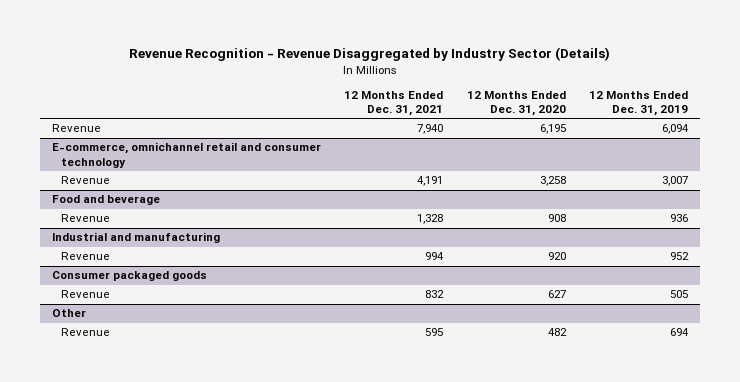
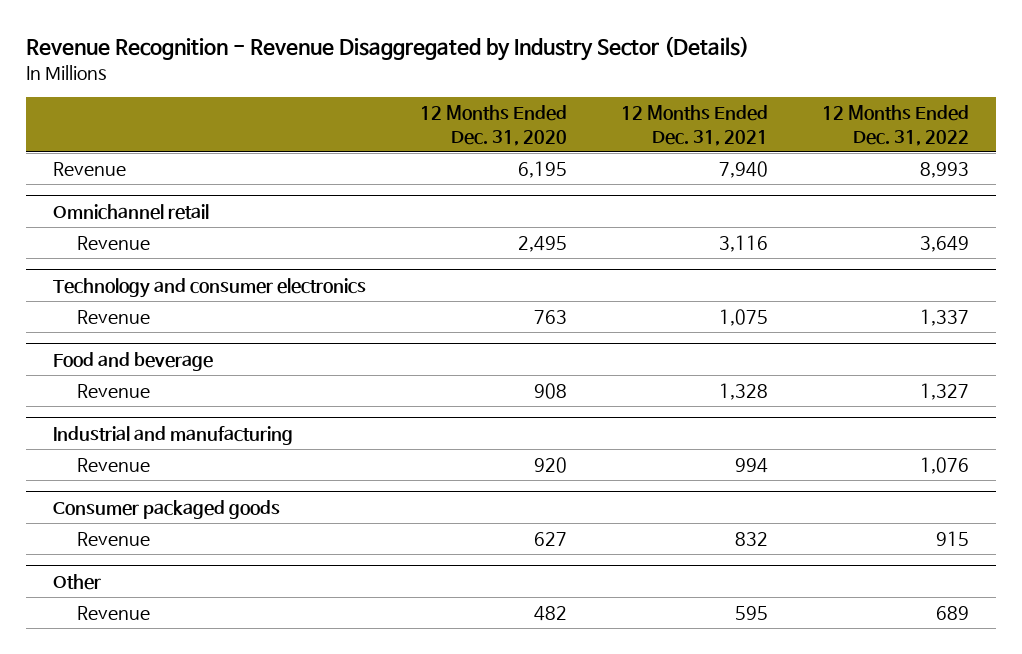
[589,91,689,117] 12 Months Ended Dec. 31, 2019 -> none
none -> [822,105,970,146] 12 Months Ended Dec. 31, 2022
[51,142,321,168] E-commerce, omnichannel retail and consumer technology -> none
none -> [53,203,210,220] Omnichannel retail
[417,176,444,187] 4,191 -> [719,235,769,253] 3,116
[539,176,566,187] 3,258 -> [518,236,568,253] 2,495
none -> [53,277,367,298] Technology and consumer electronics
none -> [77,310,151,325] Revenue

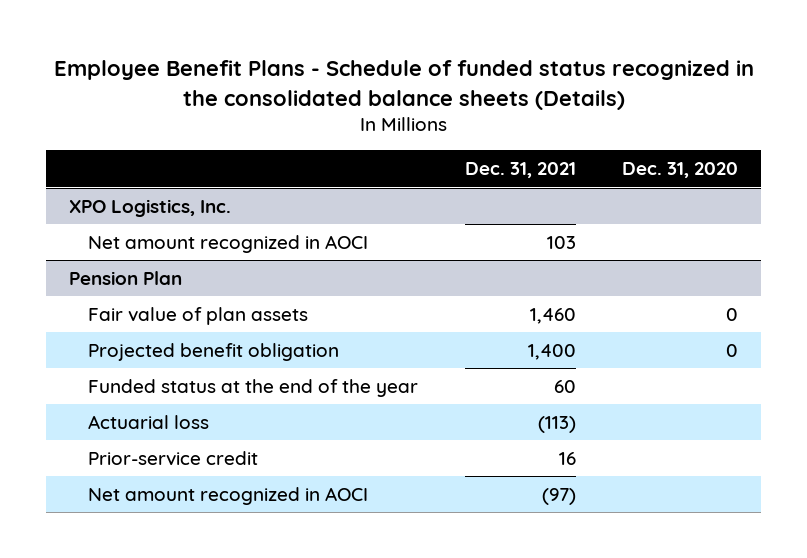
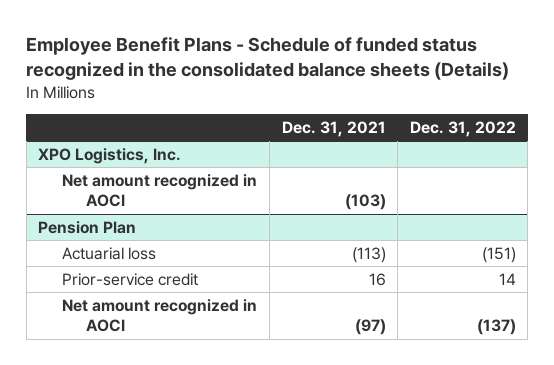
[621,162,738,179] Dec. 31, 2020 -> none
none -> [409,120,516,137] Dec. 31, 2022
[546,235,576,249] 103 -> [344,194,386,211] (103)
[88,306,309,325] Fair value of plan assets -> none
[88,342,340,361] Projected benefit obligation -> none
[88,378,419,397] Funded status at the end of the year -> none

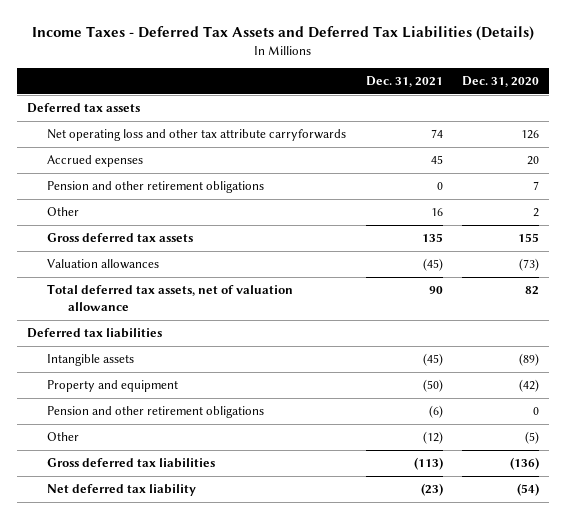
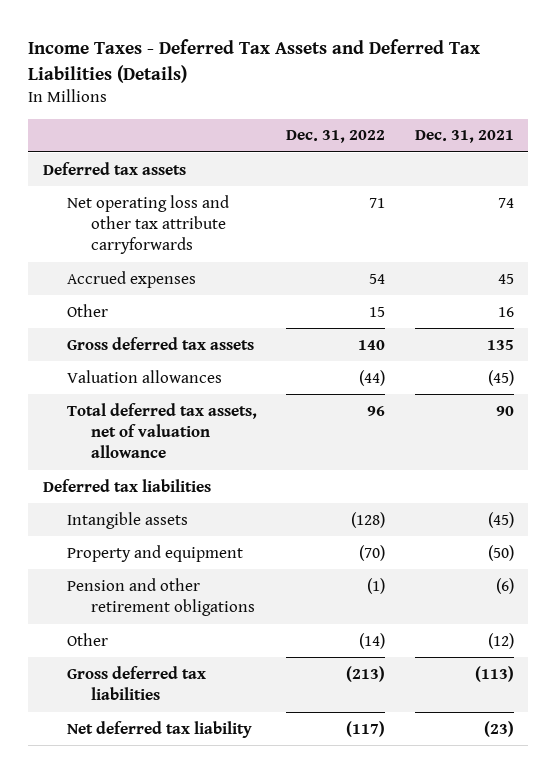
[462,76,540,88] Dec. 31, 2020 -> none
none -> [286,130,386,144] Dec. 31, 2022
[47,181,265,194] Pension and other retirement obligations -> none

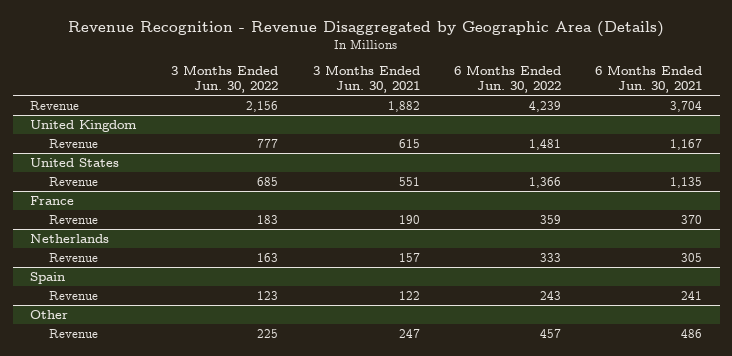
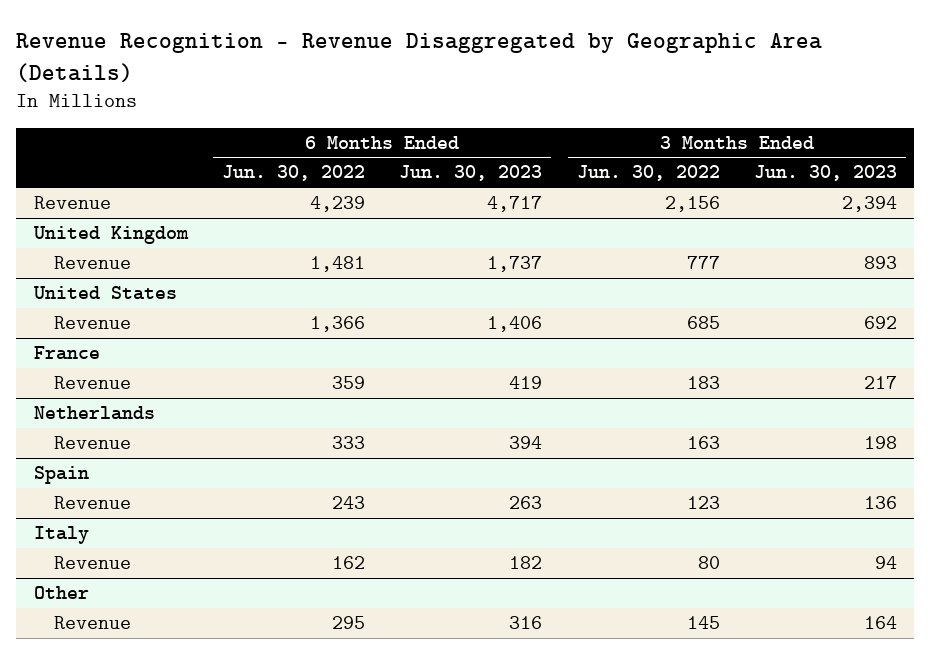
[312,65,420,94] 3 Months Ended Jun. 30, 2021 -> none
[595,65,703,94] 6 Months Ended Jun. 30, 2021 -> none
none -> [399,165,543,182] Jun. 30, 2023
none -> [754,165,898,182] Jun. 30, 2023
none -> [33,526,89,545] Italy
none -> [54,556,132,570] Revenue
[257,328,279,338] 225 -> [686,616,720,630] 145
[540,328,562,338] 457 -> [332,616,366,630] 295

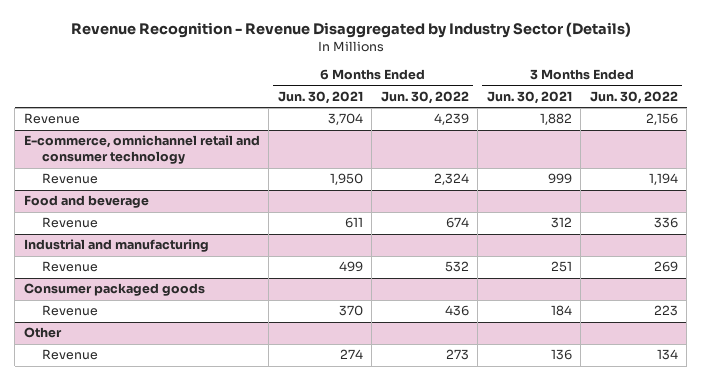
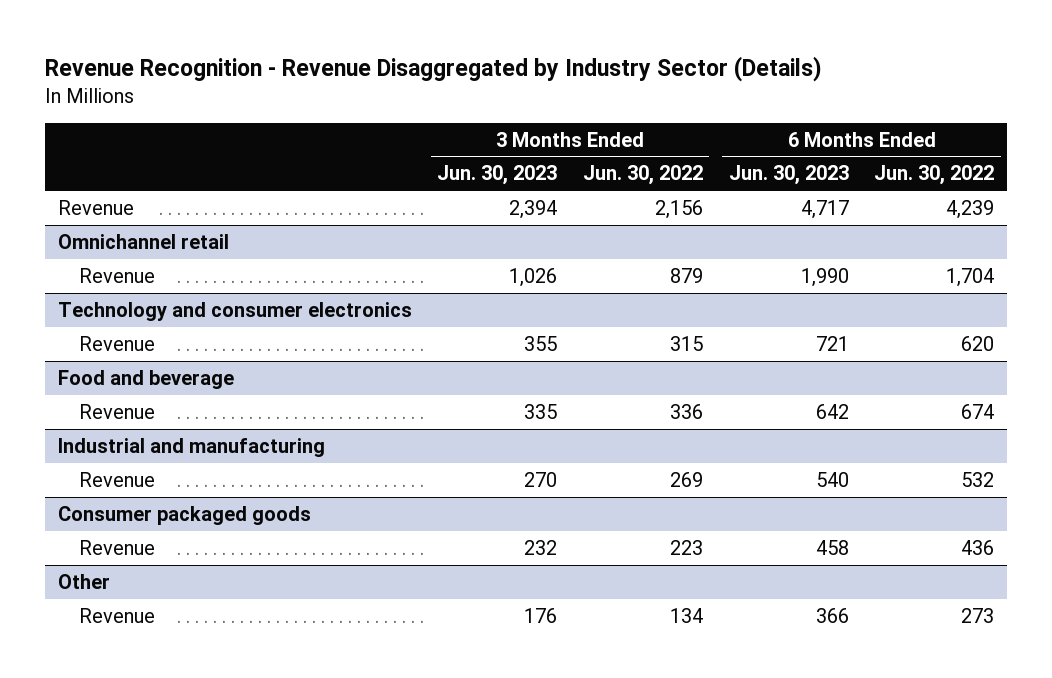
[277,90,363,104] Jun. 30, 2021 -> none
[486,90,572,104] Jun. 30, 2021 -> none
none -> [437,165,558,186] Jun. 30, 2023
none -> [728,165,849,186] Jun. 30, 2023
[23,135,260,165] E-commerce, omnichannel retail and consumer technology -> [57,233,229,249] Omnichannel retail
[433,173,469,186] 2,324 -> [946,267,995,287] 1,704
[648,173,678,186] 1,194 -> [669,267,703,283] 879
none -> [57,301,412,321] Technology and consumer electronics
none -> [79,335,156,351] Revenue

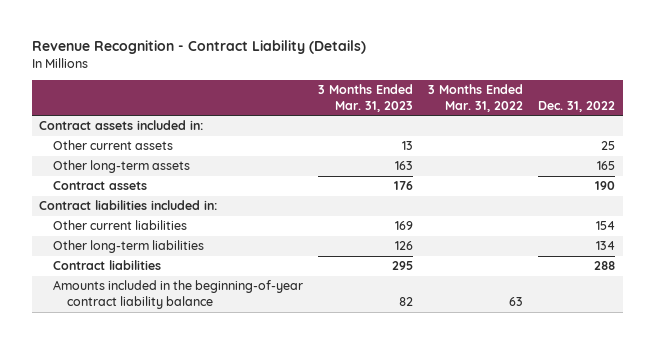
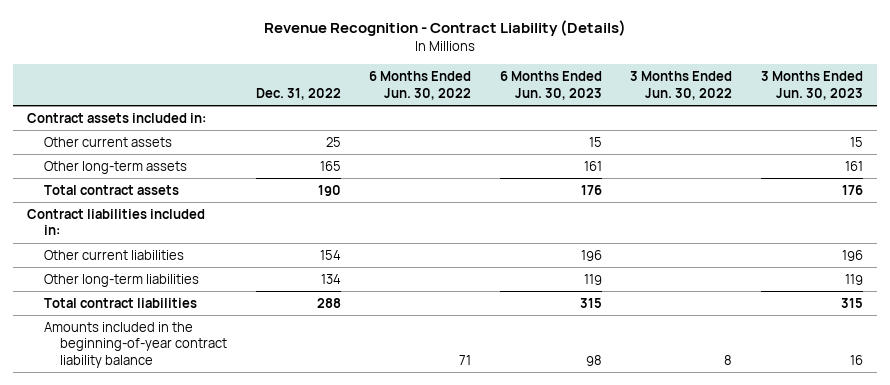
[318,84,414,112] 3 Months Ended Mar. 31, 2023 -> none
[428,84,524,112] 3 Months Ended Mar. 31, 2022 -> none
none -> [369,71,472,100] 6 Months Ended Jun. 30, 2022
none -> [499,71,602,100] 6 Months Ended Jun. 30, 2023
none -> [630,71,733,100] 3 Months Ended Jun. 30, 2022
none -> [760,71,863,100] 3 Months Ended Jun. 30, 2023
[53,181,148,191] Contract assets -> [43,185,179,196] Total contract assets
[53,260,162,271] Contract liabilities -> [43,298,197,309] Total contract liabilities

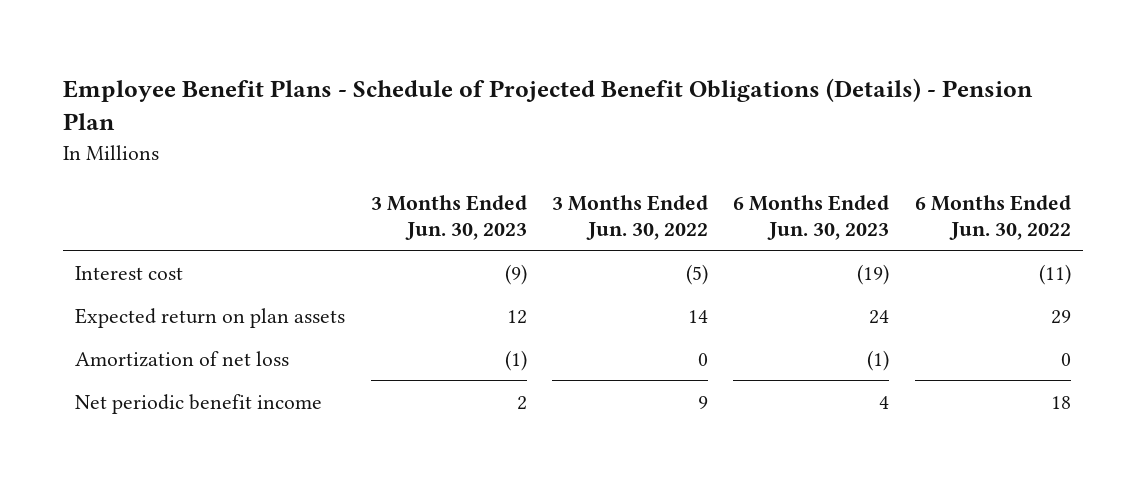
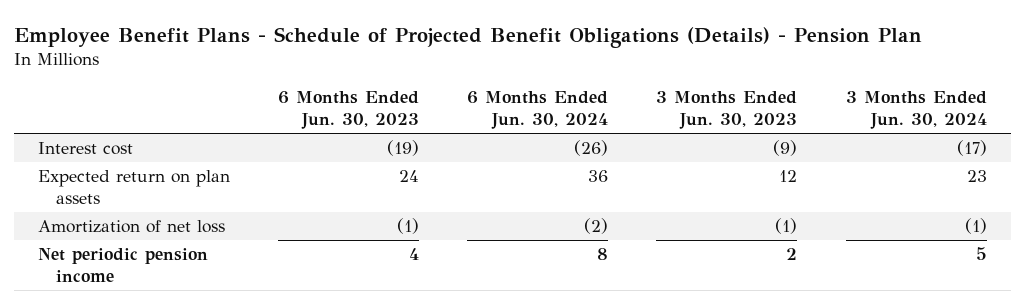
[552,194,709,240] 3 Months Ended Jun. 30, 2022 -> none
[914,194,1071,240] 6 Months Ended Jun. 30, 2022 -> none
none -> [467,90,609,130] 6 Months Ended Jun. 30, 2024
none -> [845,90,987,130] 3 Months Ended Jun. 30, 2024
[75,393,323,414] Net periodic benefit income -> [38,247,209,283] Net periodic pension income

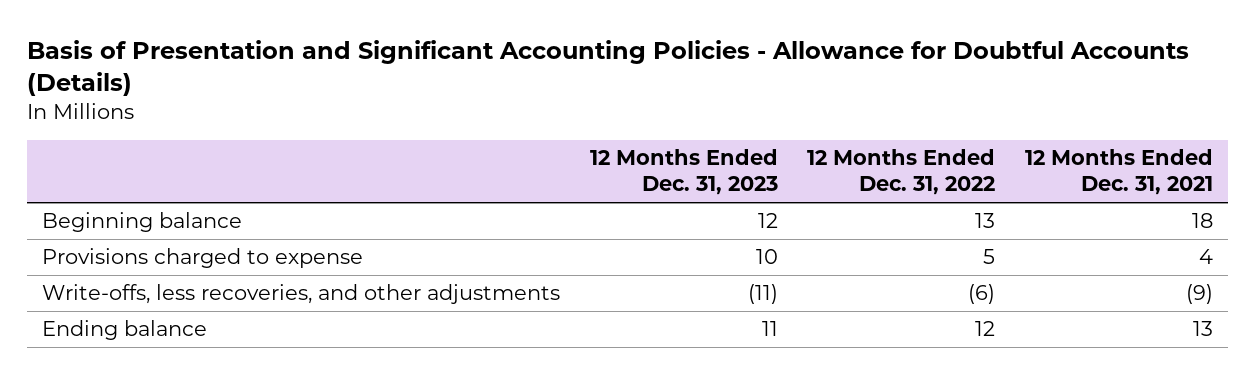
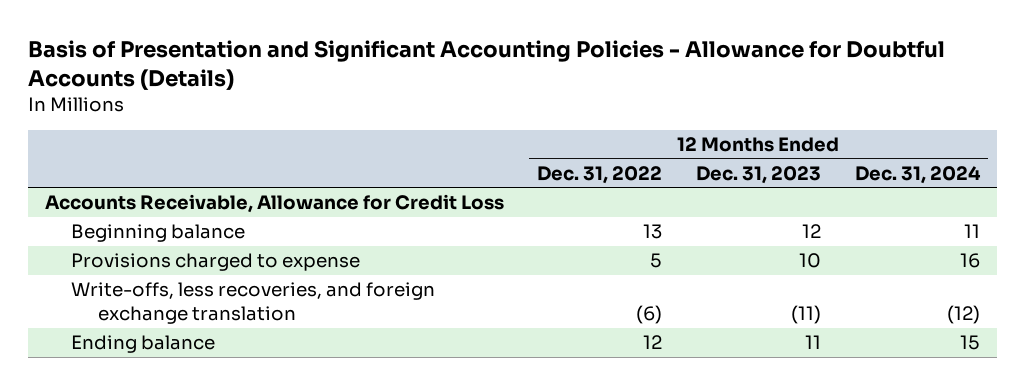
[1025,149,1214,196] 12 Months Ended Dec. 31, 2021 -> none
none -> [854,165,981,184] Dec. 31, 2024
none -> [44,194,504,214] Accounts Receivable, Allowance for Credit Loss
[41,284,560,305] Write-offs, less recoveries, and other adjustments -> [71,282,436,325] Write-offs, less recoveries, and foreign exchange translation

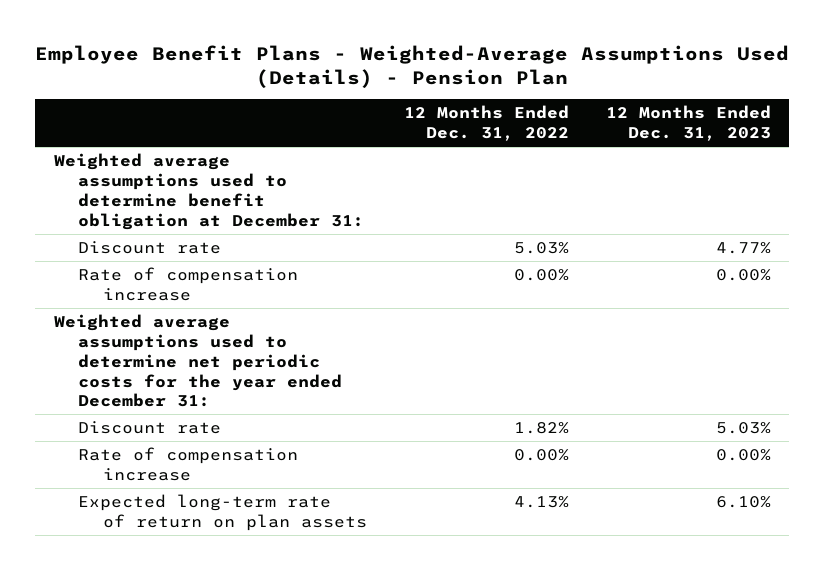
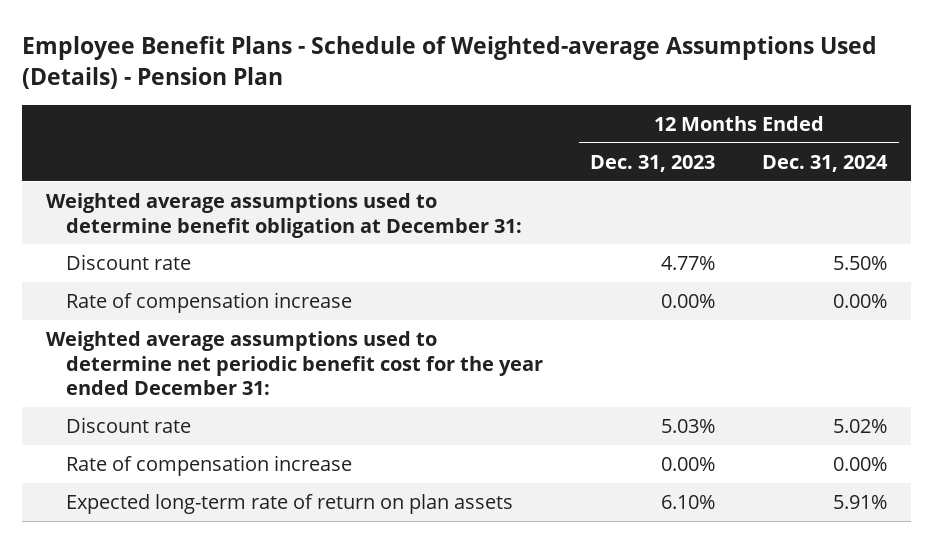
[35,44,790,88] Employee Benefit Plans - Weighted-Average Assumptions Used (Details) - Pension Plan -> [22,35,878,89] Employee Benefit Plans - Schedule of Weighted-average Assumptions Used (Details) - Pension Plan
[403,105,569,142] 12 Months Ended Dec. 31, 2022 -> none
none -> [762,155,889,173] Dec. 31, 2024
[53,314,343,408] Weighted average assumptions used to determine net periodic costs for the year ended December 31: -> [45,331,544,396] Weighted average assumptions used to determine net periodic benefit cost for the year ended December 31:

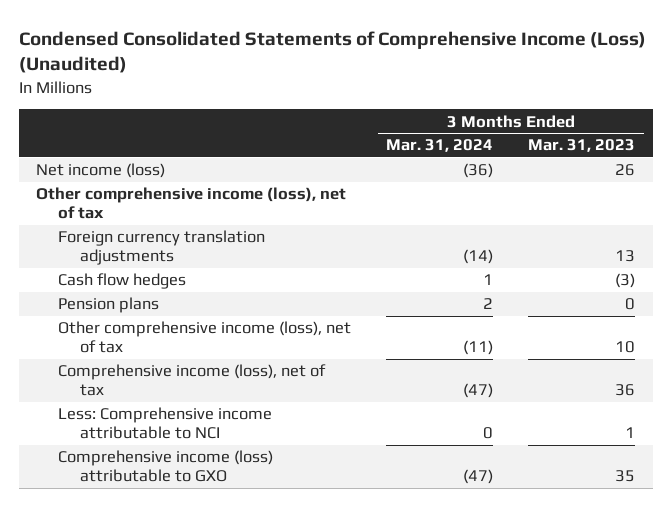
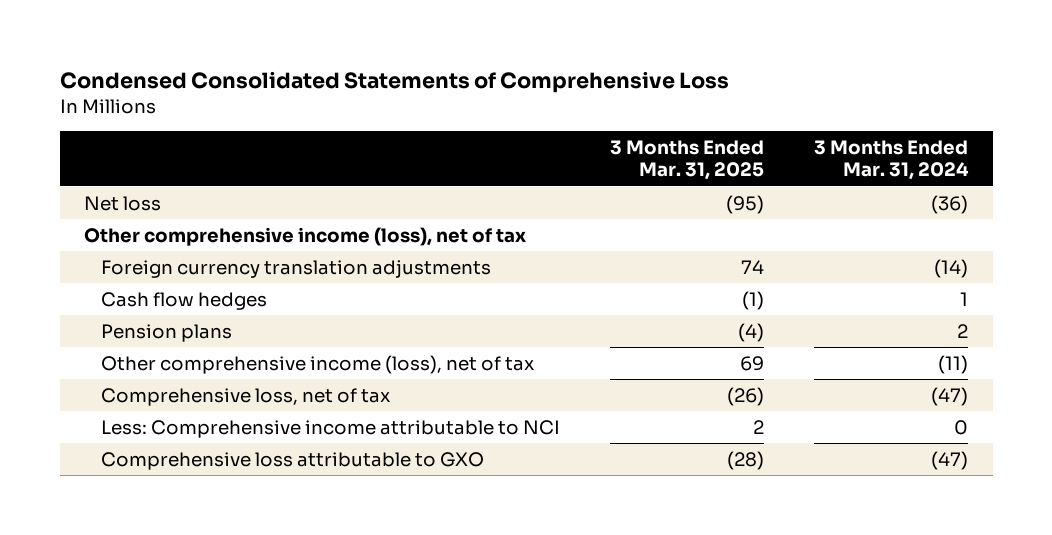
[18,30,646,74] Condensed Consolidated Statements of Comprehensive Income (Loss) (Unaudited) -> [59,70,729,93] Condensed Consolidated Statements of Comprehensive Loss
[528,139,636,153] Mar. 31, 2023 -> none
none -> [609,139,764,181] 3 Months Ended Mar. 31, 2025
[36,163,166,179] Net income (loss) -> [84,195,162,211] Net loss
[58,364,327,397] Comprehensive income (loss), net of tax -> [101,387,391,406] Comprehensive loss, net of tax
[58,450,274,483] Comprehensive income (loss) attributable to GXO -> [101,451,485,470] Comprehensive loss attributable to GXO

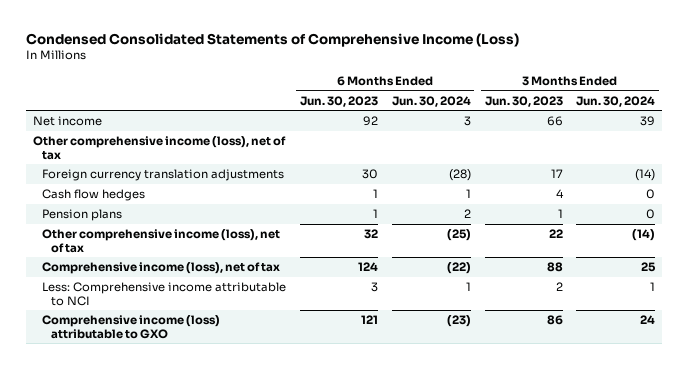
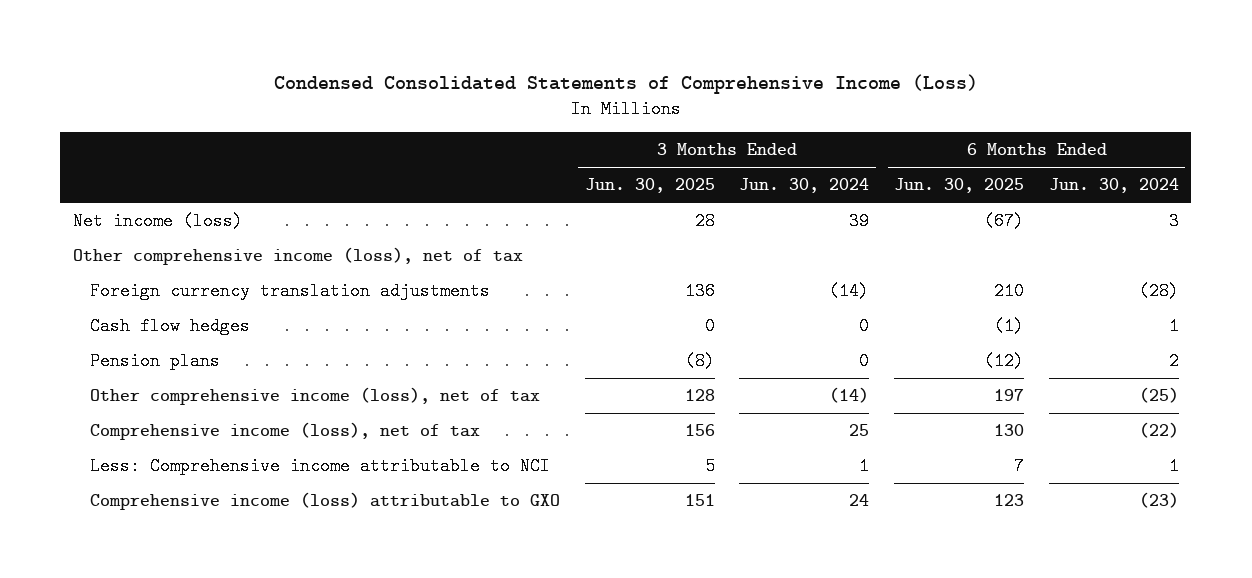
[299,95,378,107] Jun. 30, 2023 -> none
[484,95,563,107] Jun. 30, 2023 -> none
none -> [584,178,715,194] Jun. 30, 2025
none -> [894,178,1025,194] Jun. 30, 2025
[32,116,102,127] Net income -> [72,212,243,231] Net income (loss)

